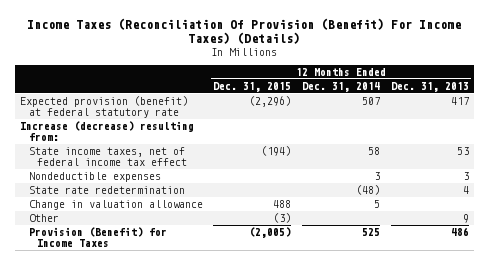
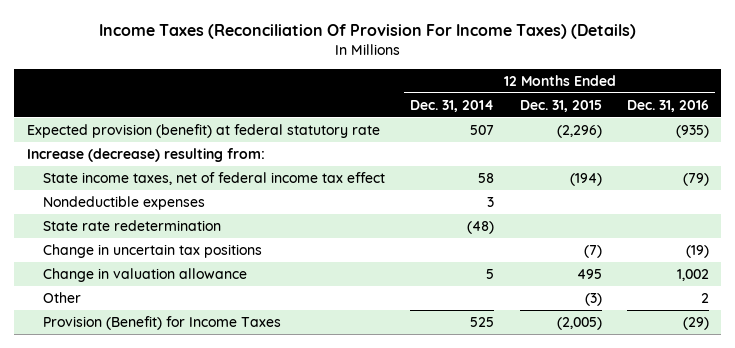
[27,18,462,45] Income Taxes (Reconciliation Of Provision (Benefit) For Income Taxes) (Details) -> [98,24,636,40] Income Taxes (Reconciliation Of Provision For Income Taxes) (Details)
[390,81,469,92] Dec. 31, 2013 -> none
none -> [626,99,709,112] Dec. 31, 2016
none -> [43,243,263,258] Change in uncertain tax positions
[273,200,292,209] 488 -> [576,268,602,279] 495

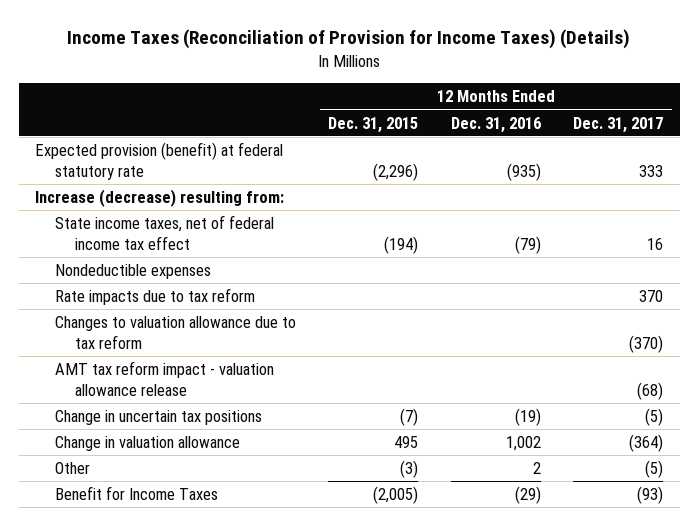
[98,24,636,40] Income Taxes (Reconciliation Of Provision For Income Taxes) (Details) -> [67,29,631,50] Income Taxes (Reconciliation of Provision for Income Taxes) (Details)
[410,99,495,112] Dec. 31, 2014 -> none
none -> [573,116,664,133] Dec. 31, 2017
[43,219,222,231] State rate redetermination -> none
none -> [54,288,255,306] Rate impacts due to tax reform
none -> [54,316,296,349] Changes to valuation allowance due to tax reform
none -> [54,361,274,396] AMT tax reform impact - valuation allowance release
[43,315,282,330] Provision (Benefit) for Income Taxes -> [54,486,218,501] Benefit for Income Taxes

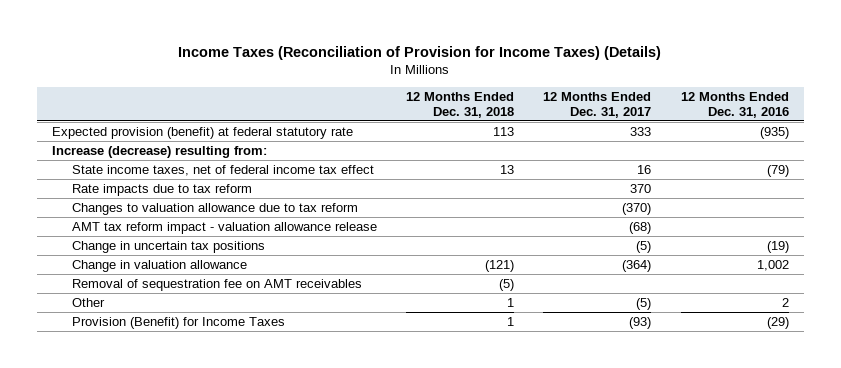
[328,116,419,133] Dec. 31, 2015 -> none
none -> [405,91,514,118] 12 Months Ended Dec. 31, 2018
[54,264,211,280] Nondeductible expenses -> none
none -> [71,278,362,291] Removal of sequestration fee on AMT receivables
[54,486,218,501] Benefit for Income Taxes -> [71,316,285,329] Provision (Benefit) for Income Taxes

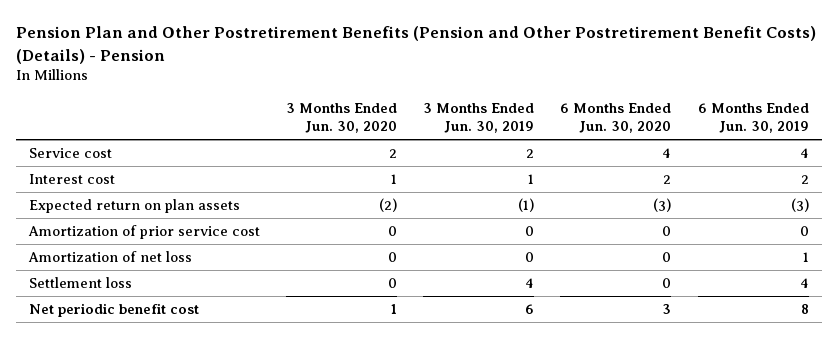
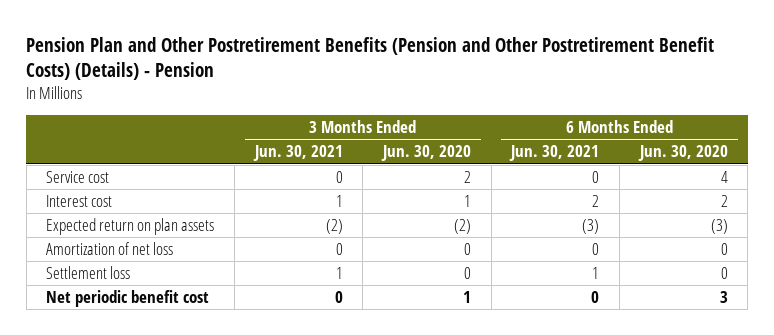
[423,102,535,134] 3 Months Ended Jun. 30, 2019 -> none
[697,102,809,134] 6 Months Ended Jun. 30, 2019 -> none
none -> [252,145,343,162] Jun. 30, 2021
none -> [509,145,600,162] Jun. 30, 2021
[28,224,261,239] Amortization of prior service cost -> none

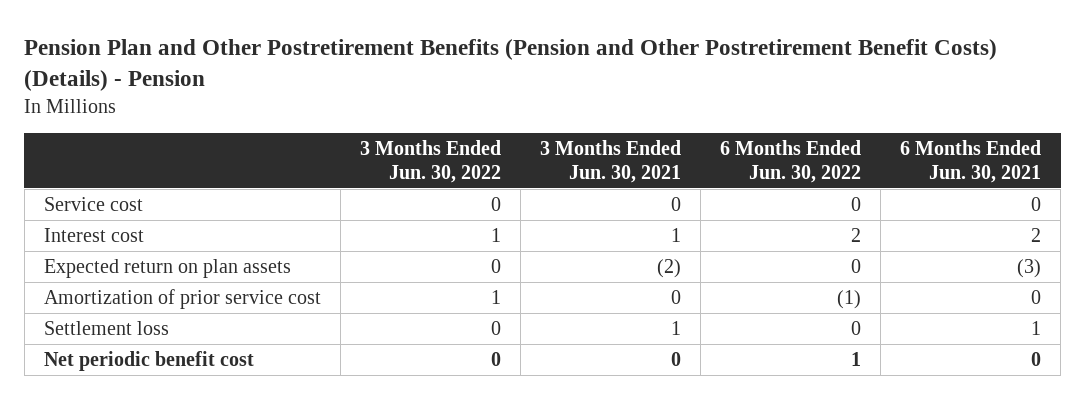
[381,145,472,162] Jun. 30, 2020 -> none
[637,145,728,162] Jun. 30, 2020 -> none
none -> [359,139,501,183] 3 Months Ended Jun. 30, 2022
none -> [720,139,862,183] 6 Months Ended Jun. 30, 2022
[46,241,174,255] Amortization of net loss -> none
none -> [43,288,321,309] Amortization of prior service cost

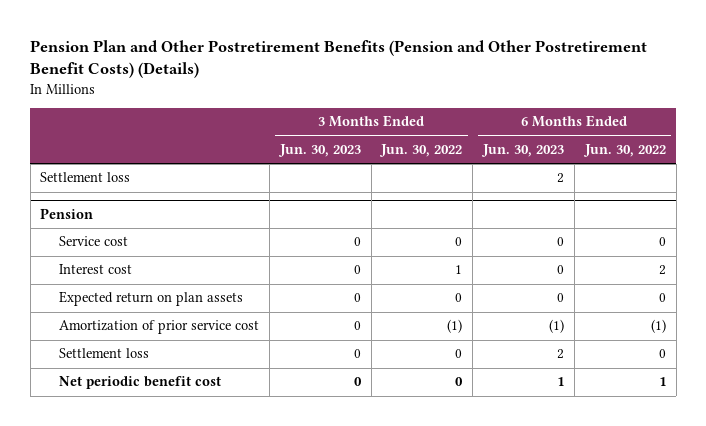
[24,39,998,92] Pension Plan and Other Postretirement Benefits (Pension and Other Postretirement Benefit Costs) (Details) - Pension -> [30,40,648,79] Pension Plan and Other Postretirement Benefits (Pension and Other Postretirement Benefit Costs) (Details)
[539,139,681,183] 3 Months Ended Jun. 30, 2021 -> none
[900,139,1042,183] 6 Months Ended Jun. 30, 2021 -> none
none -> [277,143,361,157] Jun. 30, 2023
none -> [481,143,565,157] Jun. 30, 2023
none -> [40,172,131,183] Settlement loss
none -> [40,208,94,220] Pension
[490,289,501,304] 1 -> [447,319,463,334] (1)

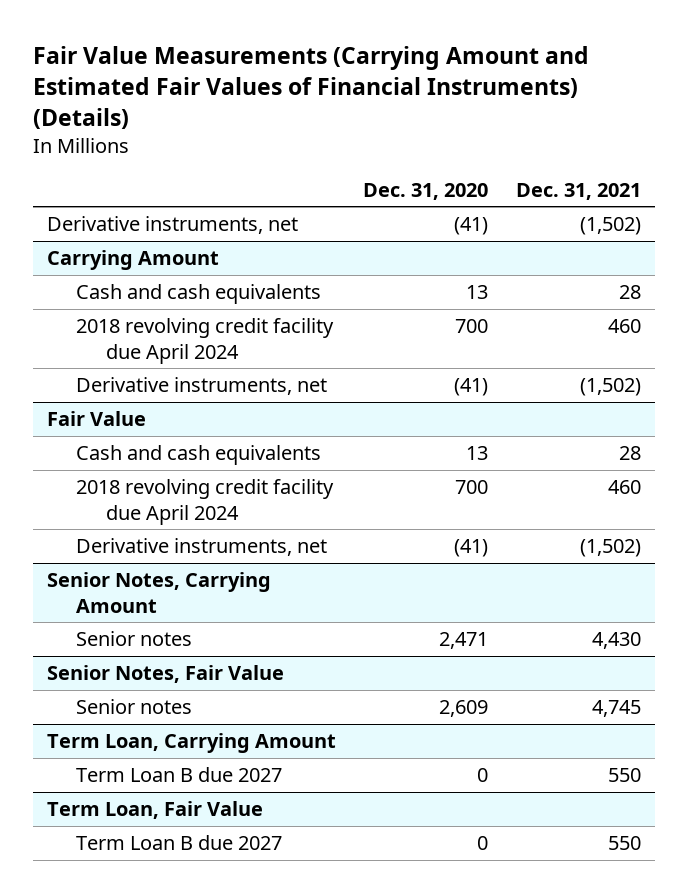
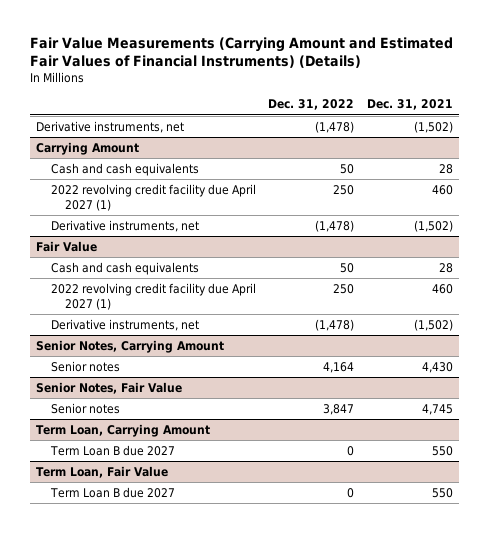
[363,182,489,200] Dec. 31, 2020 -> none
none -> [268,99,355,111] Dec. 31, 2022
[76,317,335,364] 2018 revolving credit facility due April 2024 -> [50,183,256,211] 2022 revolving credit facility due April 2027 (1)
[76,478,335,525] 2018 revolving credit facility due April 2024 -> [50,282,256,310] 2022 revolving credit facility due April 2027 (1)

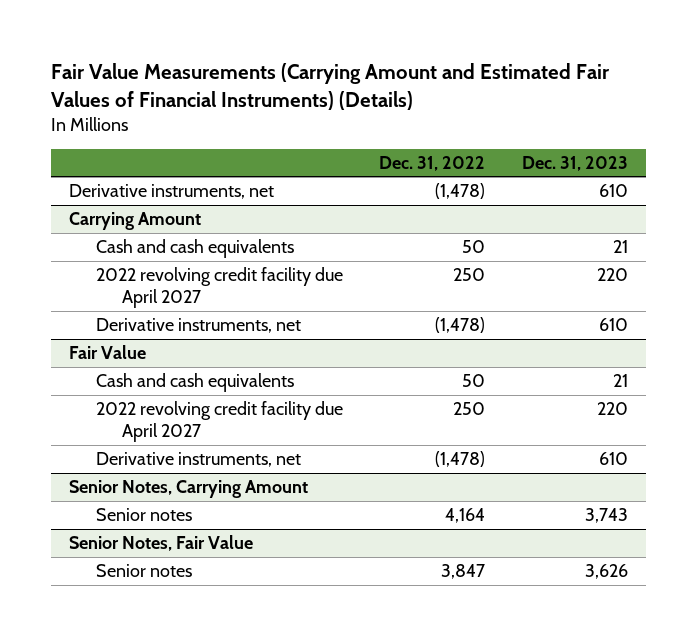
[366,99,453,111] Dec. 31, 2021 -> none
none -> [521,155,628,171] Dec. 31, 2023
[50,183,256,211] 2022 revolving credit facility due April 2027 (1) -> [95,267,343,309] 2022 revolving credit facility due April 2027
[50,282,256,310] 2022 revolving credit facility due April 2027 (1) -> [95,401,343,443] 2022 revolving credit facility due April 2027
[36,423,211,437] Term Loan, Carrying Amount -> none
[49,444,175,456] Term Loan B due 2027 -> none
[36,465,169,478] Term Loan, Fair Value -> none
[49,486,175,498] Term Loan B due 2027 -> none

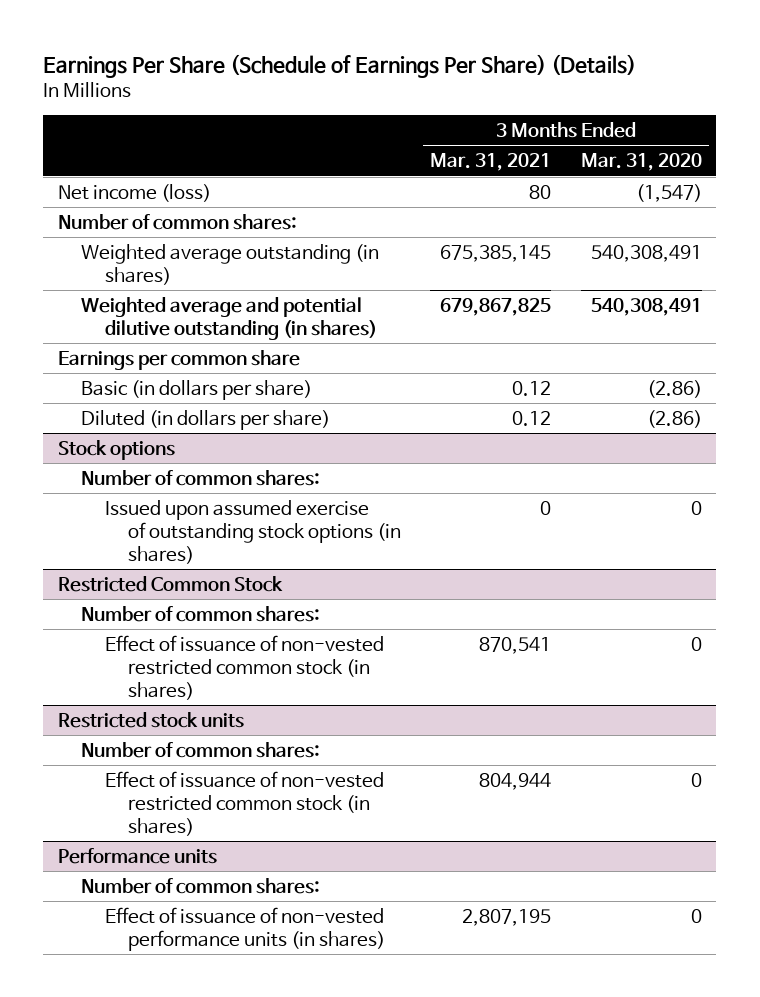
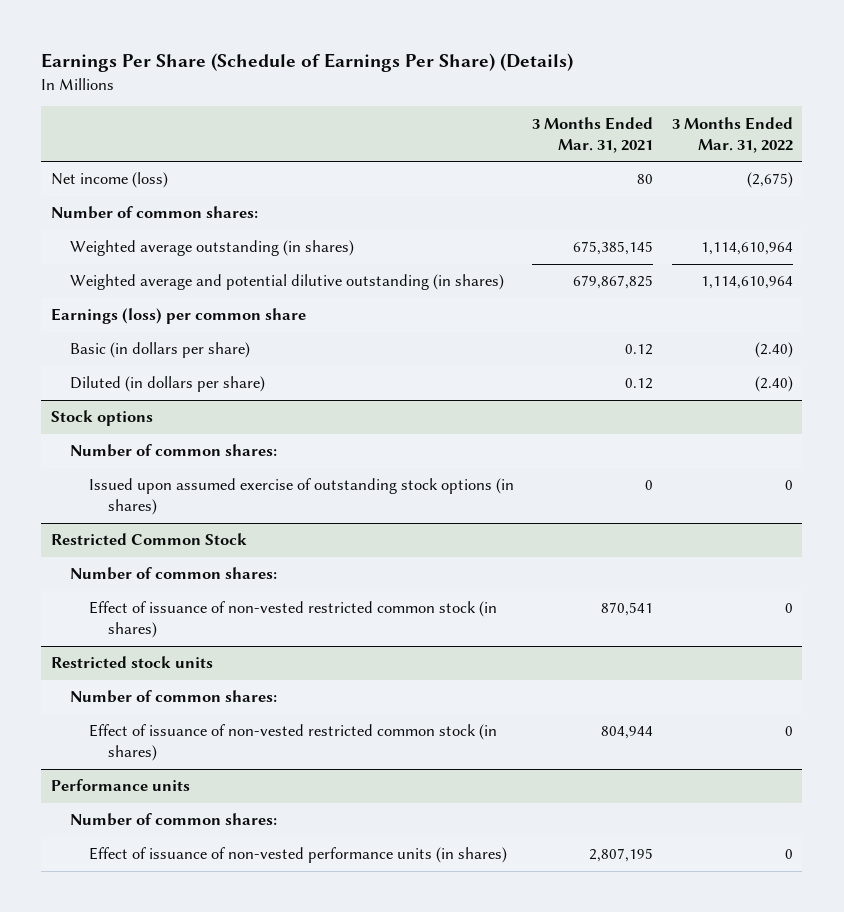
[580,153,702,172] Mar. 31, 2020 -> none
none -> [672,116,794,153] 3 Months Ended Mar. 31, 2022
[57,349,300,370] Earnings per common share -> [50,308,306,325] Earnings (loss) per common share

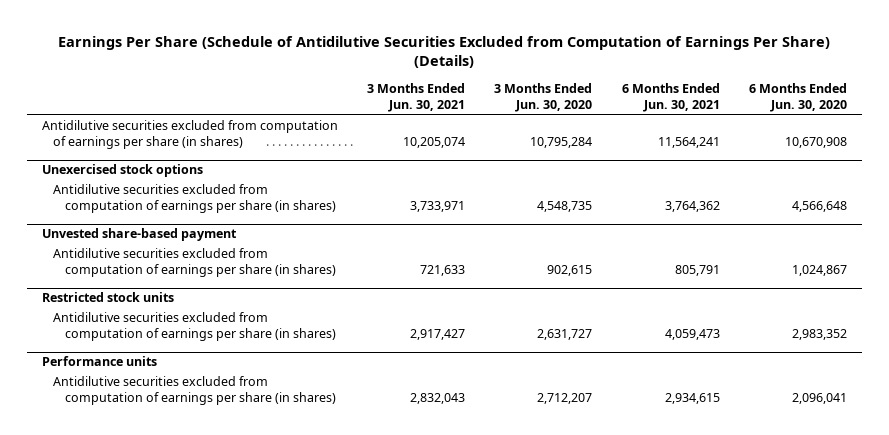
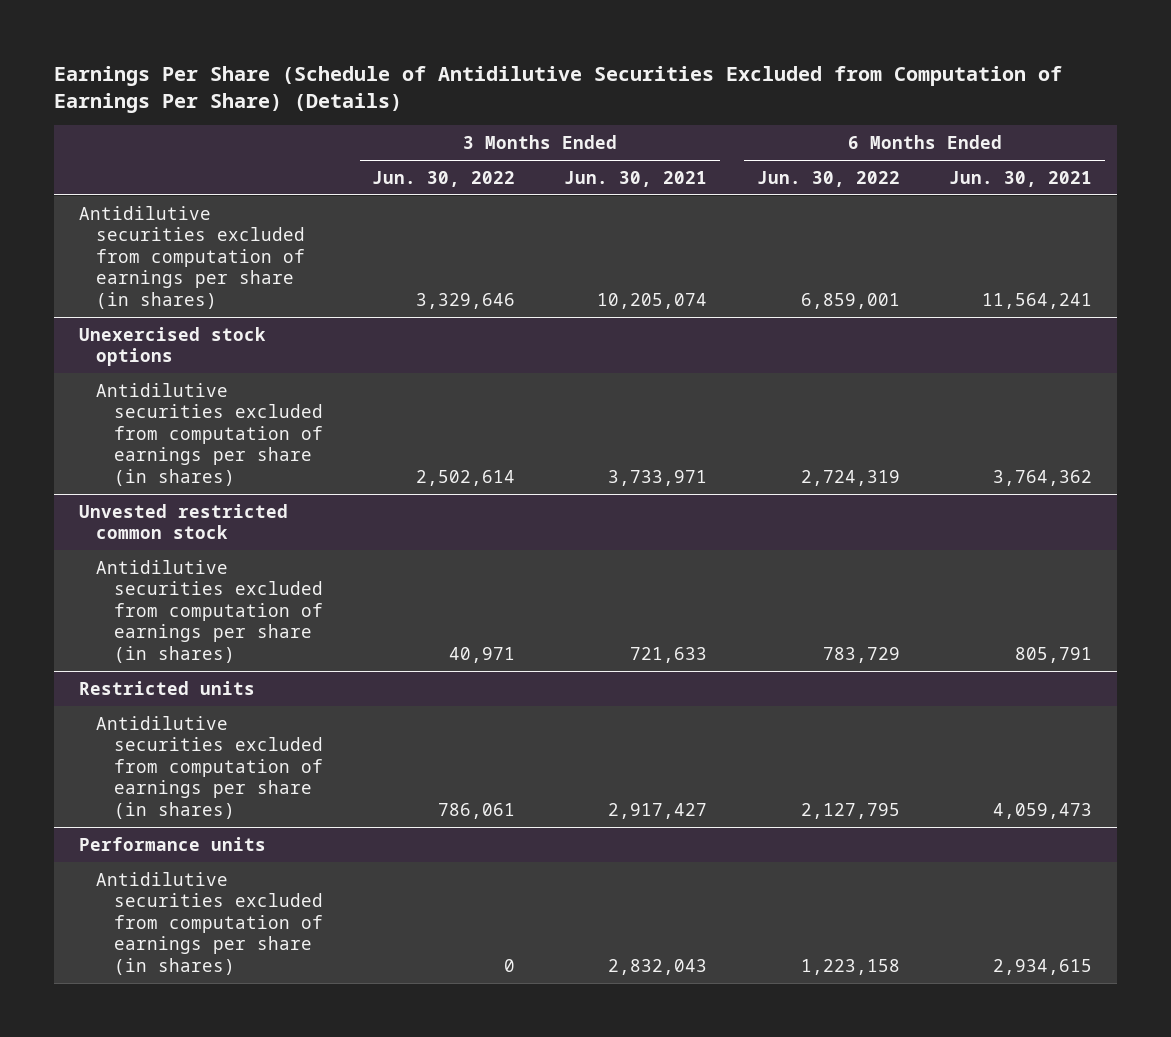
[494,83,593,113] 3 Months Ended Jun. 30, 2020 -> none
[749,83,848,113] 6 Months Ended Jun. 30, 2020 -> none
none -> [371,170,515,187] Jun. 30, 2022
none -> [756,170,900,187] Jun. 30, 2022
[41,228,237,242] Unvested share-based payment -> none
none -> [78,503,288,540] Unvested restricted common stock
[41,292,174,303] Restricted stock units -> [78,680,255,695] Restricted units

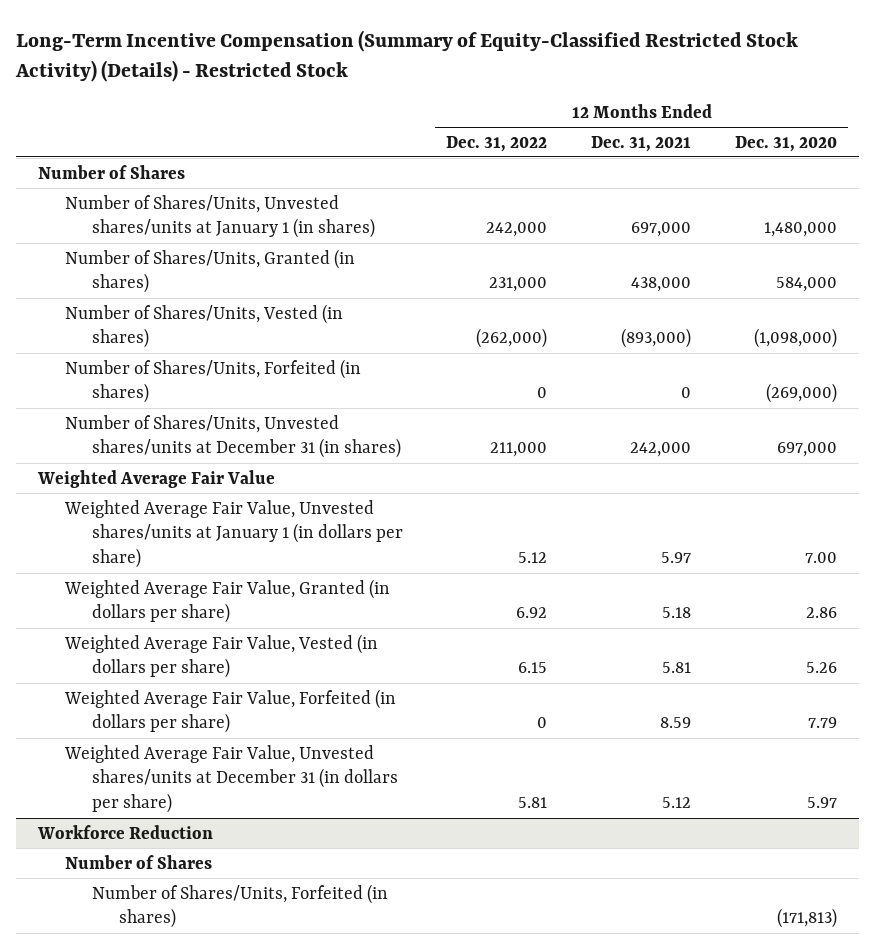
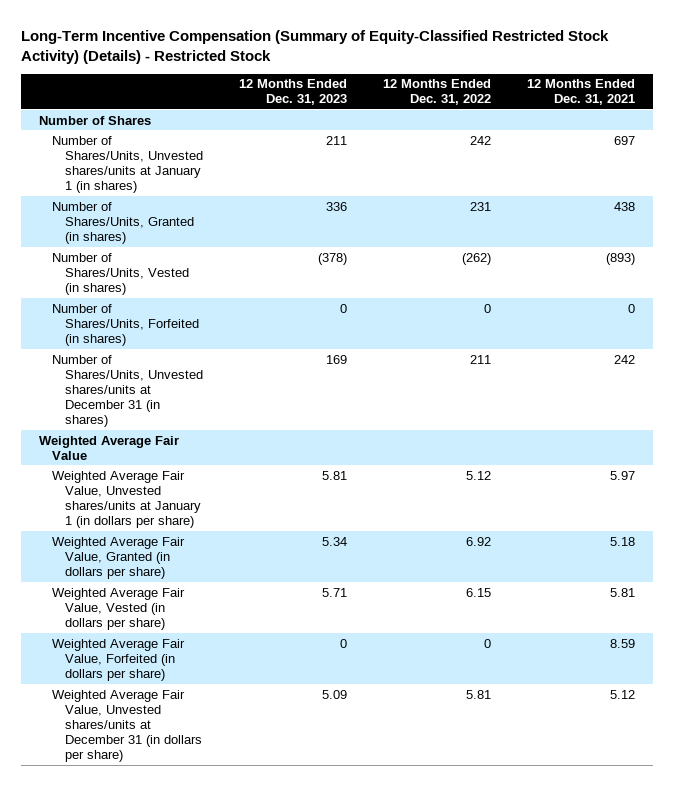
[734,135,837,152] Dec. 31, 2020 -> none
none -> [238,79,347,106] 12 Months Ended Dec. 31, 2023
[486,222,548,238] 242,000 -> [469,135,491,145] 242
[631,222,692,238] 697,000 -> [613,135,635,145] 697
[489,277,548,293] 231,000 -> [469,201,491,211] 231
[631,277,692,293] 438,000 -> [613,201,635,211] 438
[476,328,548,349] (262,000) -> [461,252,491,265] (262)
[621,328,692,349] (893,000) -> [605,252,635,265] (893)
[490,442,548,458] 211,000 -> [469,354,491,364] 211
[630,442,692,458] 242,000 -> [613,354,635,364] 242
[36,824,213,839] Workforce Reduction -> none
[64,854,212,869] Number of Shares -> none
[91,883,388,929] Number of Shares/Units, Forfeited (in shares) -> none

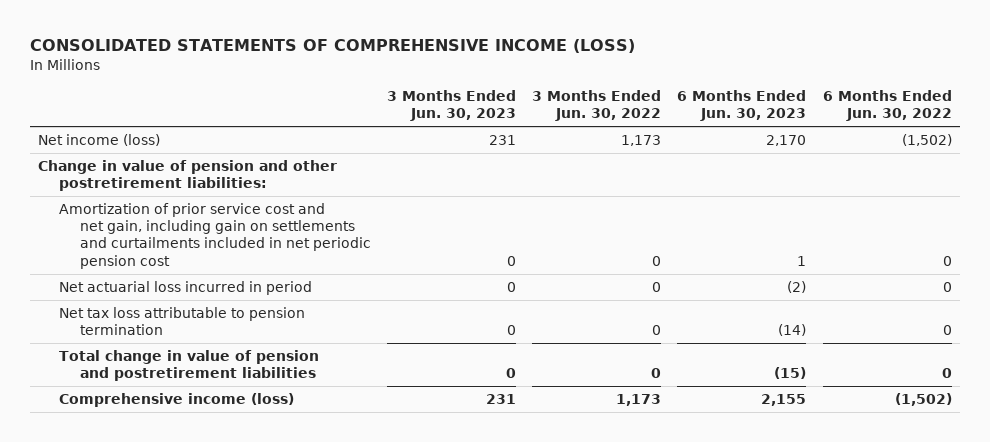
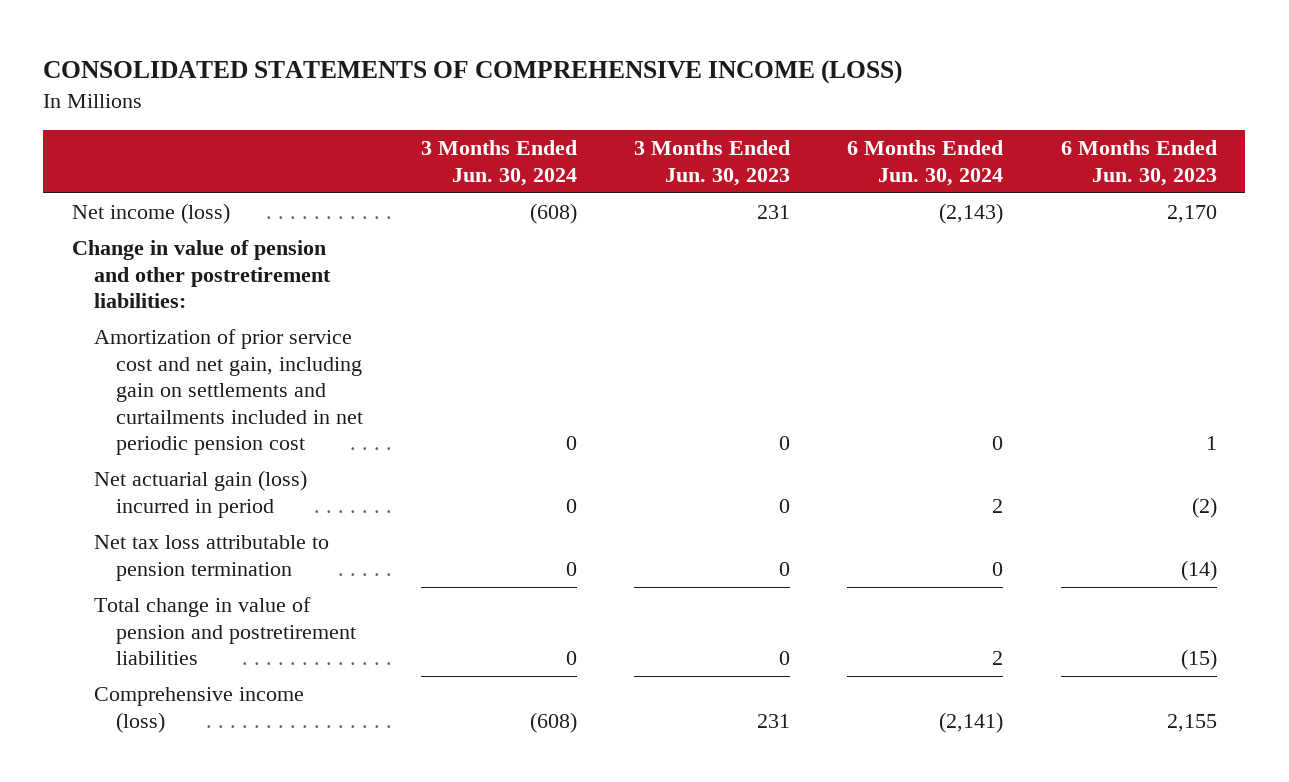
[532,89,662,122] 3 Months Ended Jun. 30, 2022 -> none
[822,89,952,122] 6 Months Ended Jun. 30, 2022 -> none
none -> [420,140,577,186] 3 Months Ended Jun. 30, 2024
none -> [847,140,1004,186] 6 Months Ended Jun. 30, 2024
[59,280,313,295] Net actuarial loss incurred in period -> [94,470,308,518] Net actuarial gain (loss) incurred in period

